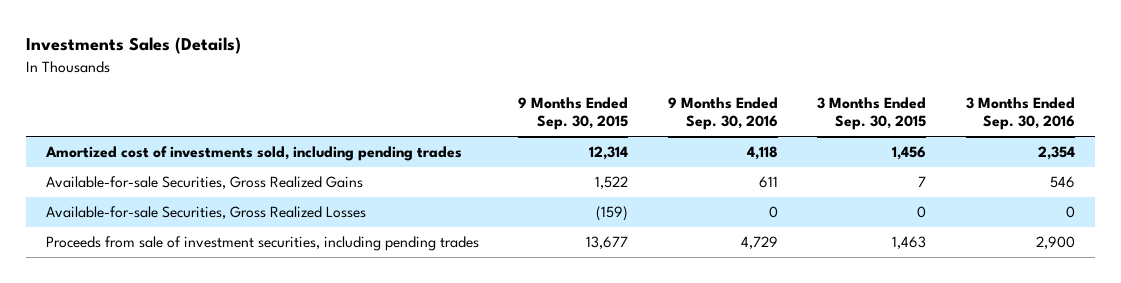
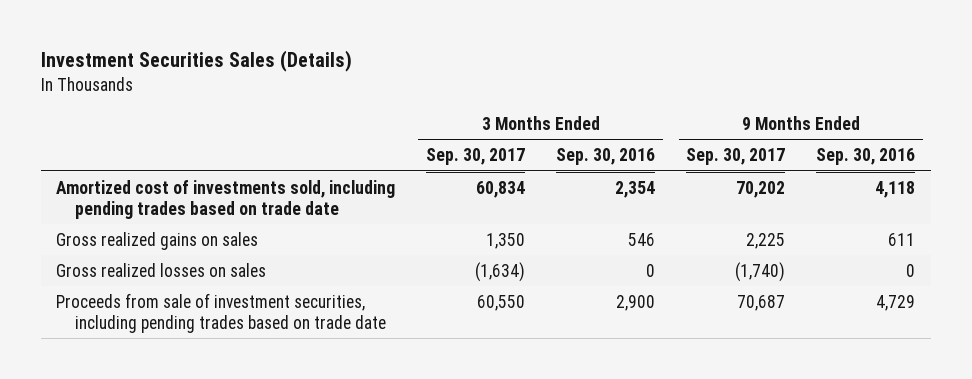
[25,37,241,55] Investments Sales (Details) -> [40,50,352,73] Investment Securities Sales (Details)
[518,96,629,131] 9 Months Ended Sep. 30, 2015 -> none
[817,96,927,131] 3 Months Ended Sep. 30, 2015 -> none
none -> [426,148,526,166] Sep. 30, 2017
none -> [686,148,786,166] Sep. 30, 2017
[44,146,462,162] Amortized cost of investments sold, including pending trades -> [56,179,396,219] Amortized cost of investments sold, including pending trades based on trade date
[45,176,363,190] Available-for-sale Securities, Gross Realized Gains -> [56,231,259,250] Gross realized gains on sales
[45,206,366,220] Available-for-sale Securities, Gross Realized Losses -> [56,262,267,277] Gross realized losses on sales
[45,236,479,252] Proceeds from sale of investment securities, including pending trades -> [56,292,387,333] Proceeds from sale of investment securities, including pending trades based on trade date

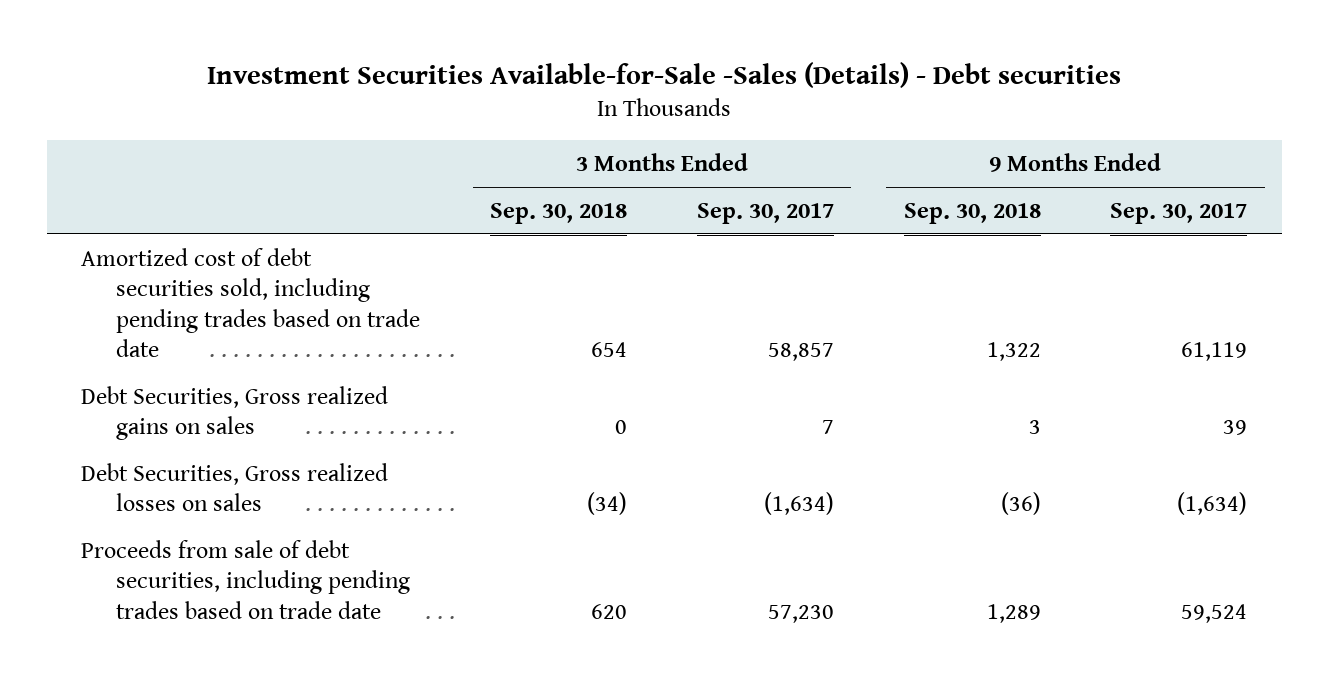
[40,50,352,73] Investment Securities Sales (Details) -> [207,61,1122,88] Investment Securities Available-for-Sale -Sales (Details) - Debt securities
[556,148,656,166] Sep. 30, 2016 -> none
[816,148,916,166] Sep. 30, 2016 -> none
none -> [490,203,628,225] Sep. 30, 2018
none -> [903,203,1041,225] Sep. 30, 2018
[56,179,396,219] Amortized cost of investments sold, including pending trades based on trade date -> [81,247,421,357] Amortized cost of debt securities sold, including pending trades based on trade date
[476,180,526,198] 60,834 -> [767,342,834,361] 58,857
[736,180,786,198] 70,202 -> [1181,341,1248,361] 61,119
[56,231,259,250] Gross realized gains on sales -> [81,385,389,441] Debt Securities, Gross realized gains on sales
[486,232,526,249] 1,350 -> [821,420,834,435] 7
[746,232,786,249] 2,225 -> [1223,420,1248,436] 39
[56,262,267,277] Gross realized losses on sales -> [81,462,389,512] Debt Securities, Gross realized losses on sales
[735,261,786,282] (1,740) -> [1177,492,1248,516] (1,634)
[56,292,387,333] Proceeds from sale of investment securities, including pending trades based on trade date -> [81,539,411,619] Proceeds from sale of debt securities, including pending trades based on trade date
[477,294,526,311] 60,550 -> [767,604,834,623] 57,230
[737,294,786,311] 70,687 -> [1181,603,1248,623] 59,524

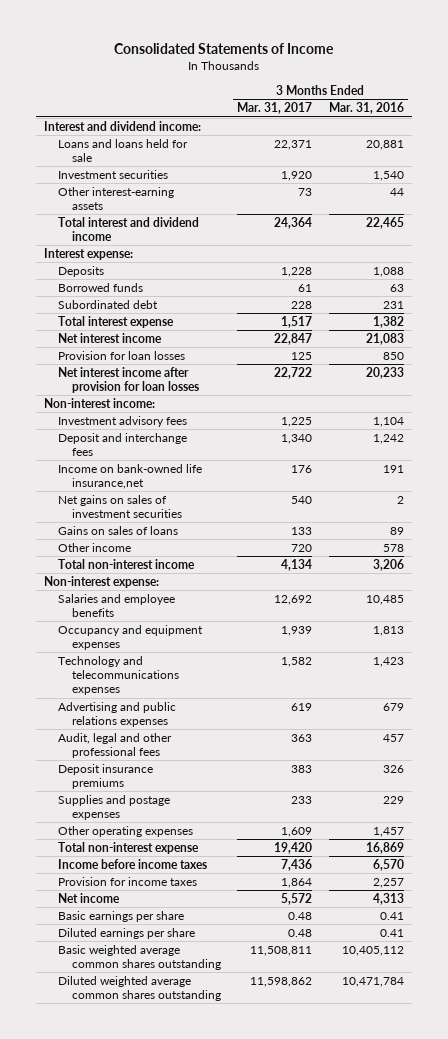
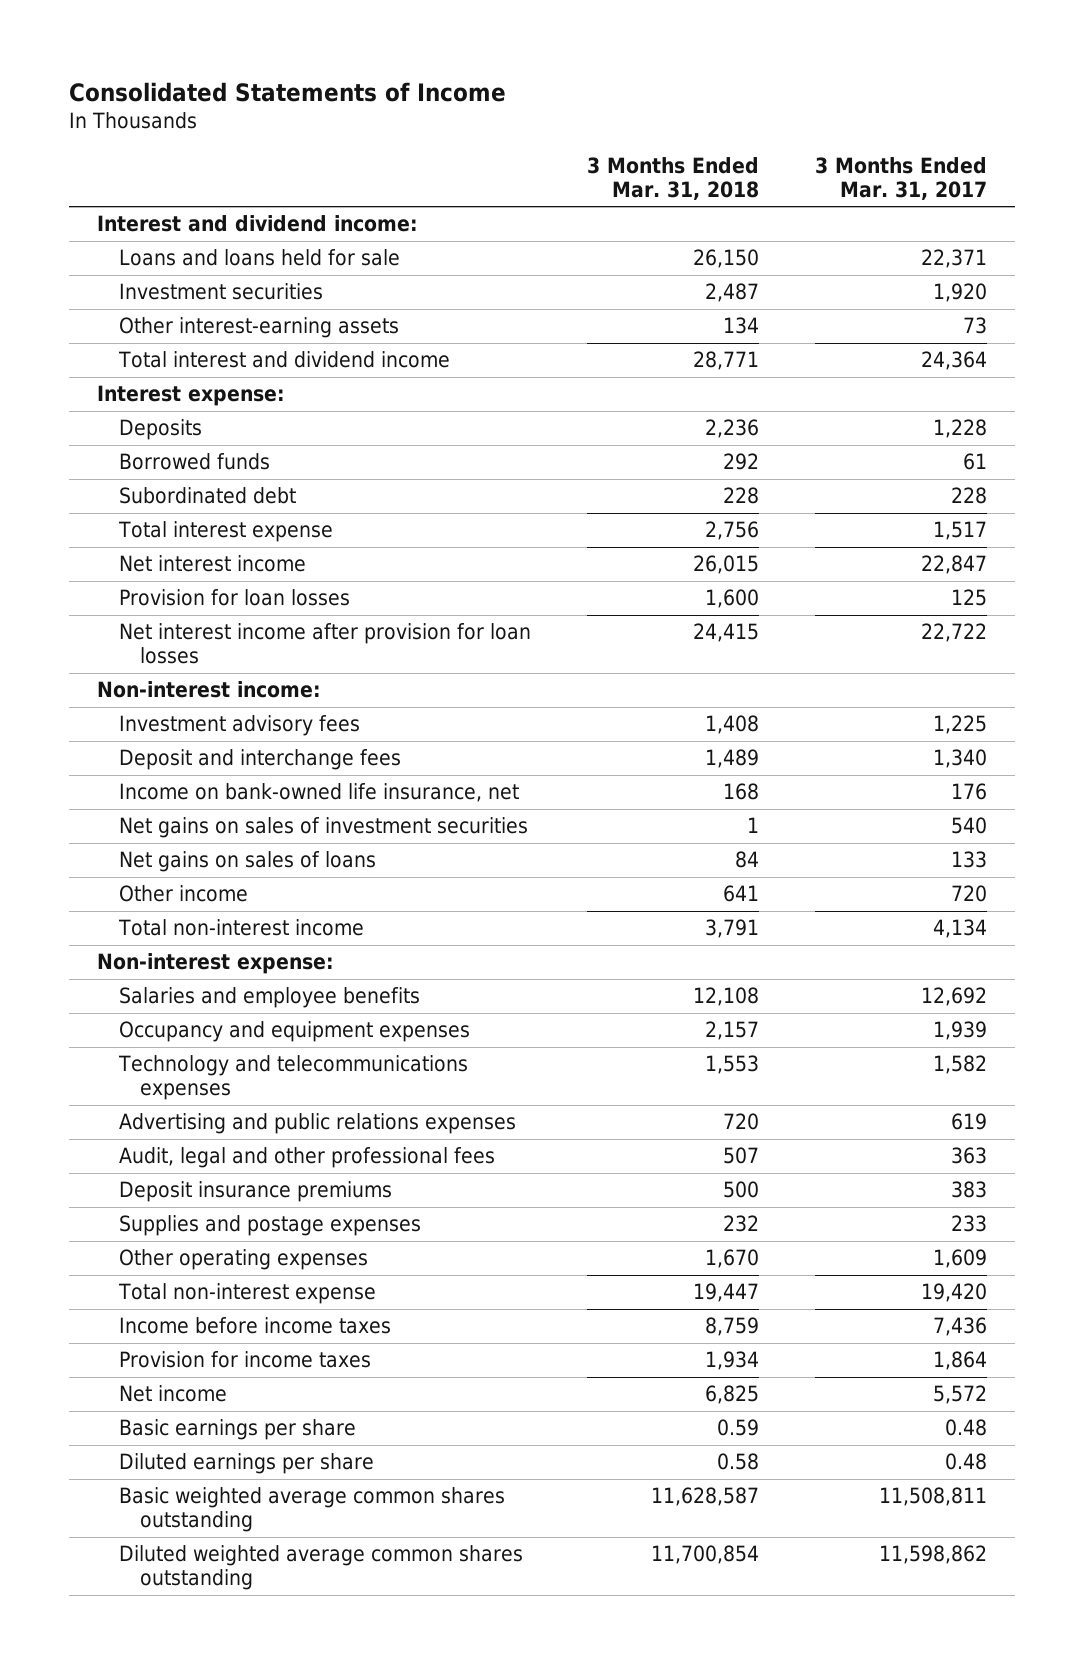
[328,102,404,115] Mar. 31, 2016 -> none
none -> [586,157,759,200] 3 Months Ended Mar. 31, 2018
[58,463,203,490] Income on bank-owned life insurance,net -> [118,783,519,803] Income on bank-owned life insurance, net
[58,525,179,535] Gains on sales of loans -> [118,851,376,873] Net gains on sales of loans

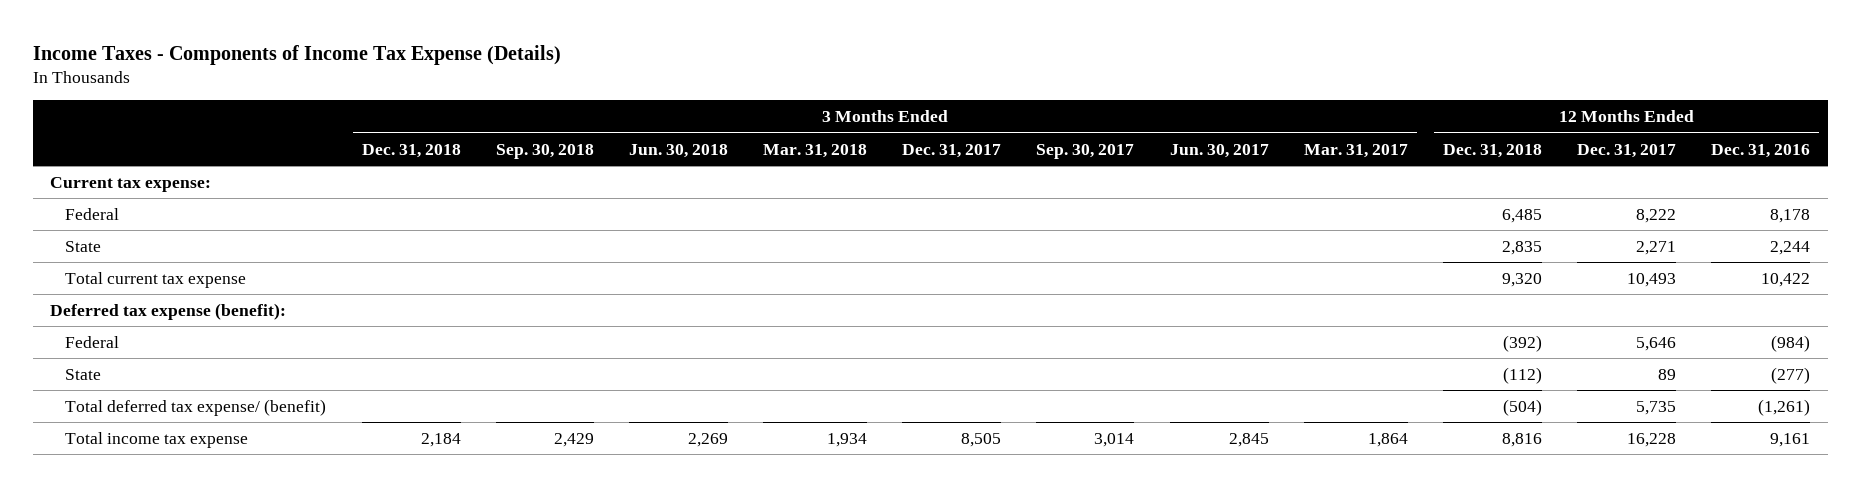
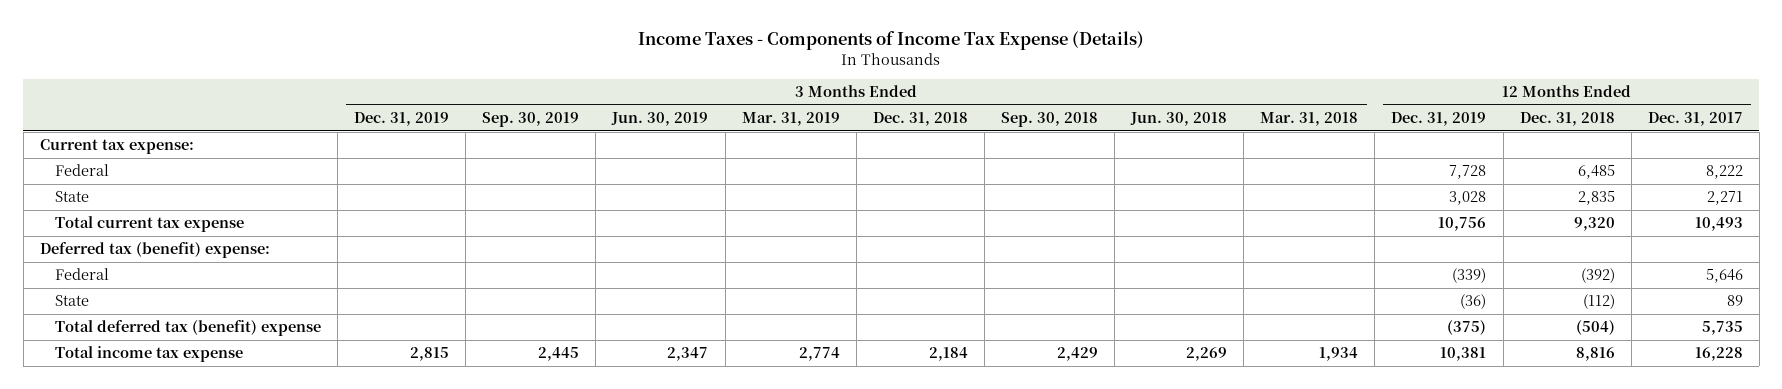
[902,143,1002,158] Dec. 31, 2017 -> none
[1036,143,1135,159] Sep. 30, 2017 -> none
[1169,143,1269,158] Jun. 30, 2017 -> none
[1303,143,1408,158] Mar. 31, 2017 -> none
[1711,143,1811,158] Dec. 31, 2016 -> none
none -> [354,111,450,126] Dec. 31, 2019
none -> [482,111,580,127] Sep. 30, 2019
none -> [611,111,709,126] Jun. 30, 2019
none -> [741,111,840,126] Mar. 31, 2019
none -> [1391,111,1487,126] Dec. 31, 2019
[50,302,287,320] Deferred tax expense (benefit): -> [39,242,270,259] Deferred tax (benefit) expense:
[65,398,327,416] Total deferred tax expense/ (benefit) -> [54,320,321,337] Total deferred tax (benefit) expense

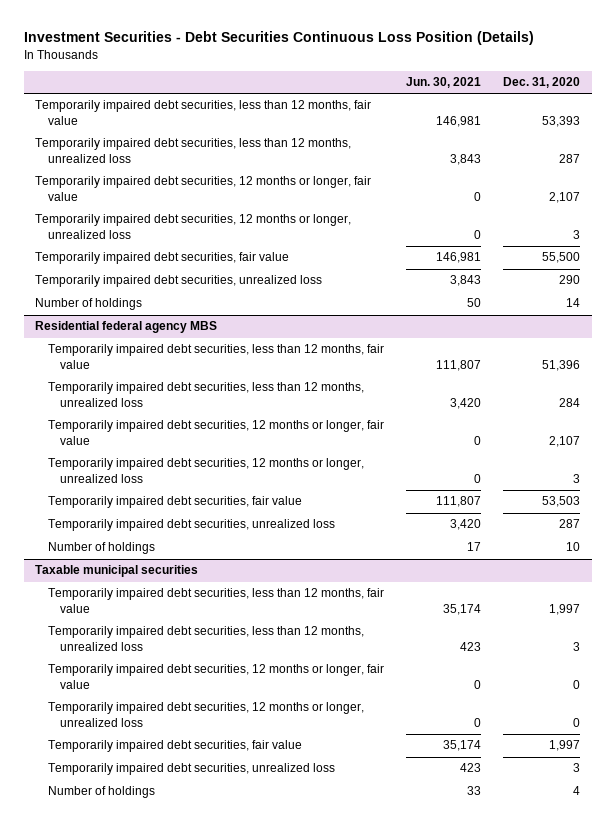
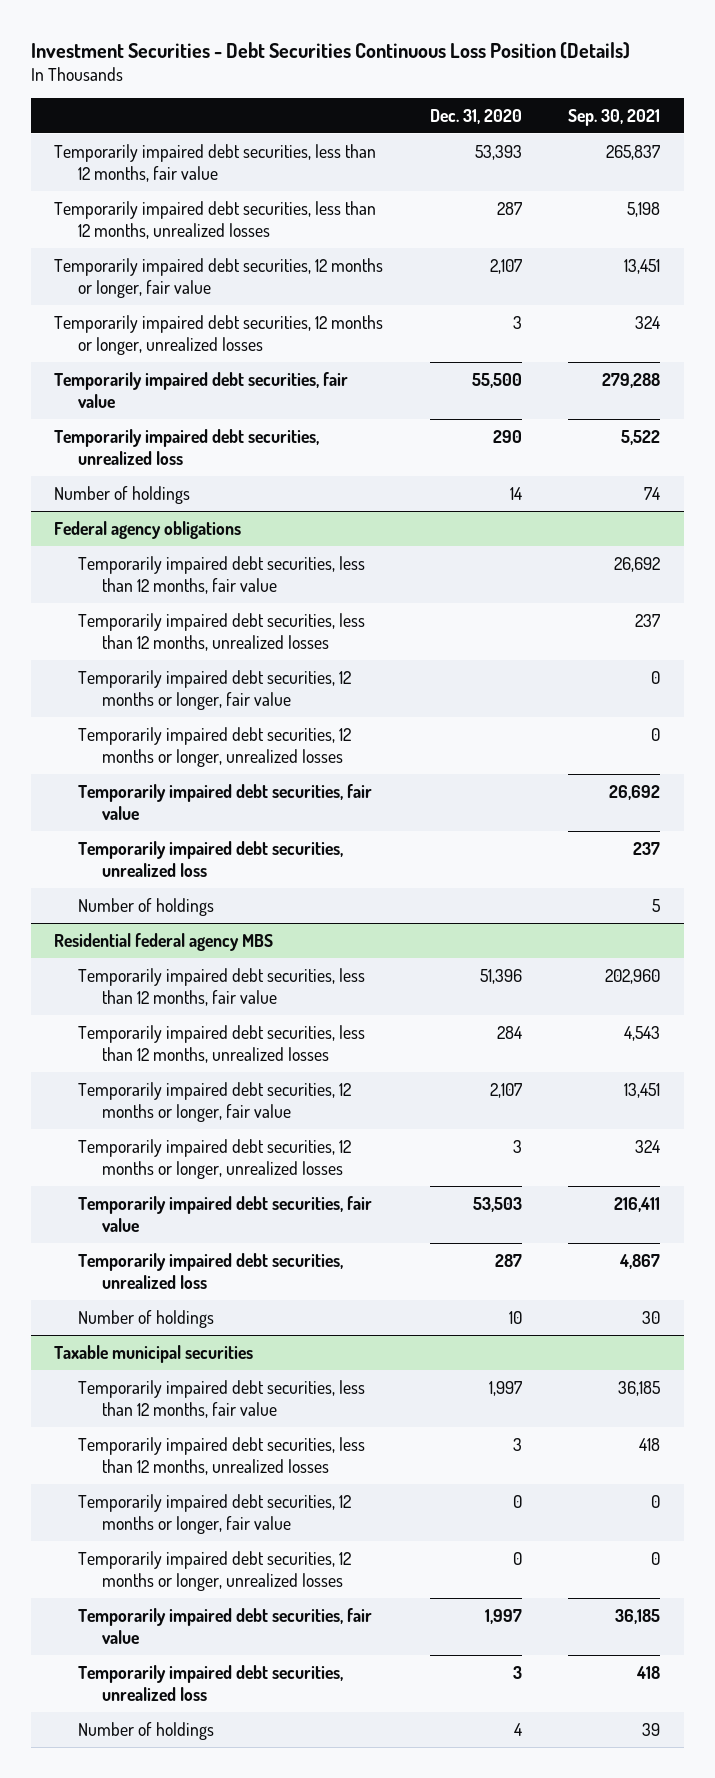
[406,77,482,89] Jun. 30, 2021 -> none
none -> [568,108,661,126] Sep. 30, 2021
[34,138,351,163] Temporarily impaired debt securities, less than 12 months, unrealized loss -> [54,200,377,239] Temporarily impaired debt securities, less than 12 months, unrealized losses
[34,214,351,239] Temporarily impaired debt securities, 12 months or longer, unrealized loss -> [54,314,384,355] Temporarily impaired debt securities, 12 months or longer, unrealized losses
none -> [54,520,242,539] Federal agency obligations
none -> [78,555,366,594] Temporarily impaired debt securities, less than 12 months, fair value
none -> [78,612,366,651] Temporarily impaired debt securities, less than 12 months, unrealized losses
none -> [78,669,352,710] Temporarily impaired debt securities, 12 months or longer, fair value
none -> [78,726,352,767] Temporarily impaired debt securities, 12 months or longer, unrealized losses
none -> [78,783,373,820] Temporarily impaired debt securities, fair value
none -> [78,840,344,877] Temporarily impaired debt securities, unrealized loss
none -> [78,897,215,916] Number of holdings
[47,382,364,407] Temporarily impaired debt securities, less than 12 months, unrealized loss -> [78,1024,366,1063] Temporarily impaired debt securities, less than 12 months, unrealized losses
[47,458,364,483] Temporarily impaired debt securities, 12 months or longer, unrealized loss -> [78,1138,352,1179] Temporarily impaired debt securities, 12 months or longer, unrealized losses
[47,626,364,651] Temporarily impaired debt securities, less than 12 months, unrealized loss -> [78,1436,366,1475] Temporarily impaired debt securities, less than 12 months, unrealized losses
[47,702,364,727] Temporarily impaired debt securities, 12 months or longer, unrealized loss -> [78,1550,352,1591] Temporarily impaired debt securities, 12 months or longer, unrealized losses

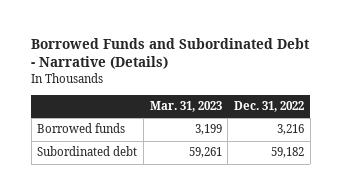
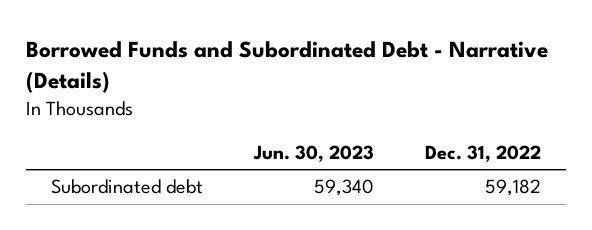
[149,101,222,113] Mar. 31, 2023 -> none
none -> [252,145,374,163] Jun. 30, 2023
[37,123,126,134] Borrowed funds -> none

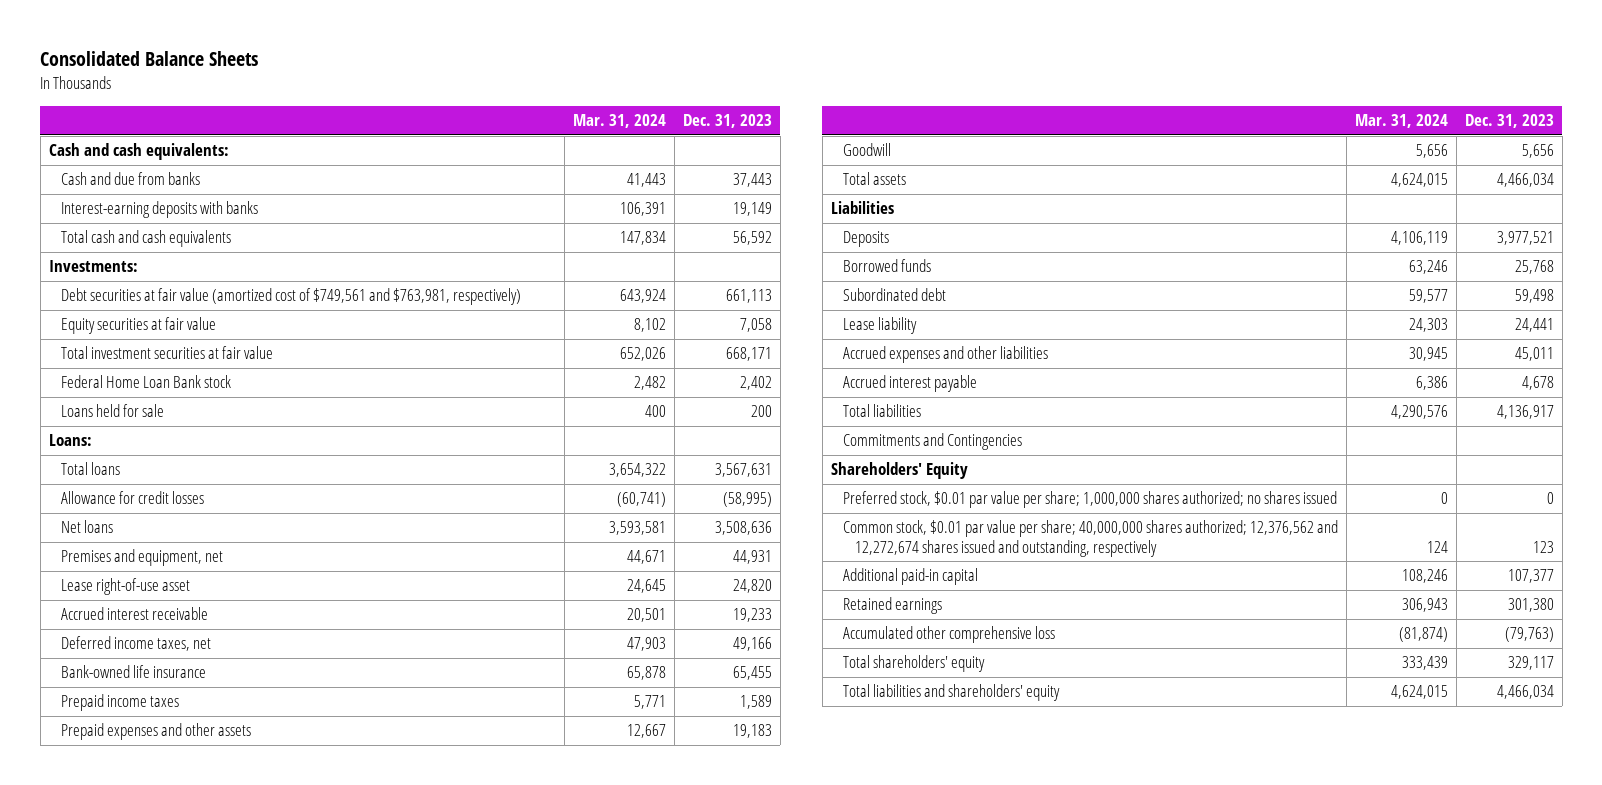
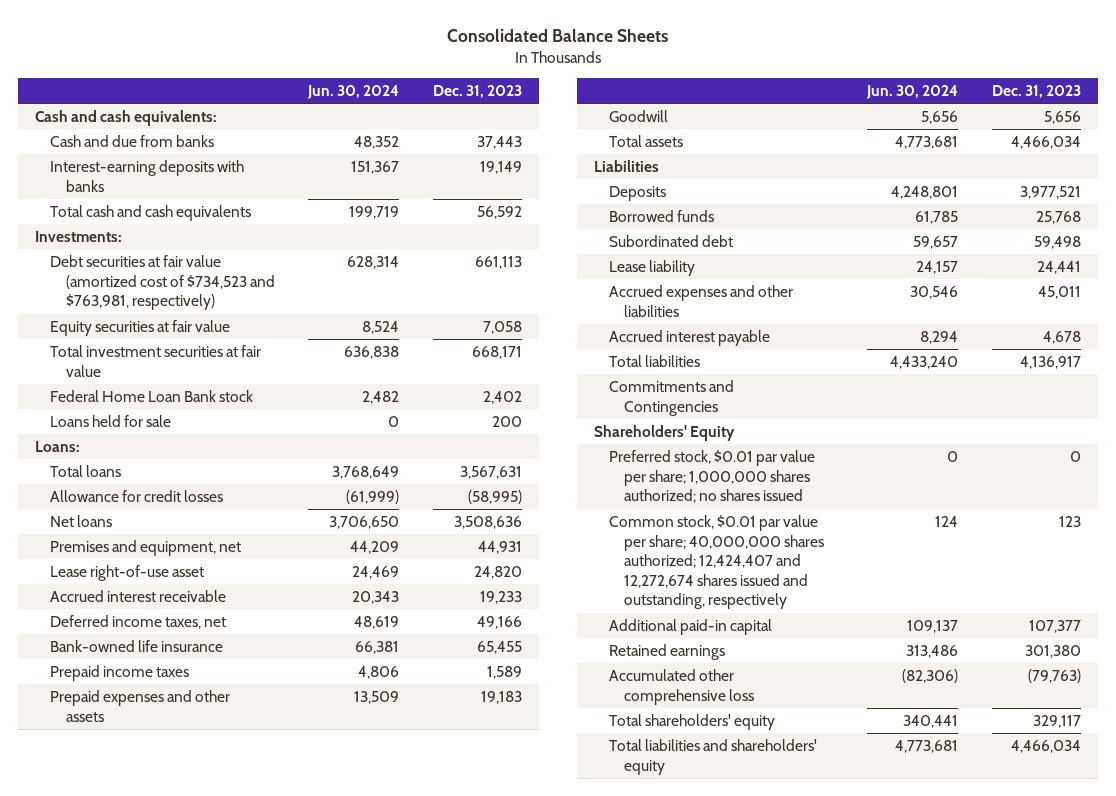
[572,114,666,129] Mar. 31, 2024 -> none
none -> [307,85,400,100] Jun. 30, 2024
[60,288,521,306] Debt securities at fair value (amortized cost of $749,561 and $763,981, respectively) -> [50,254,275,311] Debt securities at fair value (amortized cost of $734,523 and $763,981, respectively)
[842,520,1338,558] Common stock, $0.01 par value per share; 40,000,000 shares authorized; 12,376,562 and 12,272,674 shares issued and outstanding, respectively -> [609,514,825,610] Common stock, $0.01 par value per share; 40,000,000 shares authorized; 12,424,407 and 12,272,674 shares issued and outstanding, respectively

